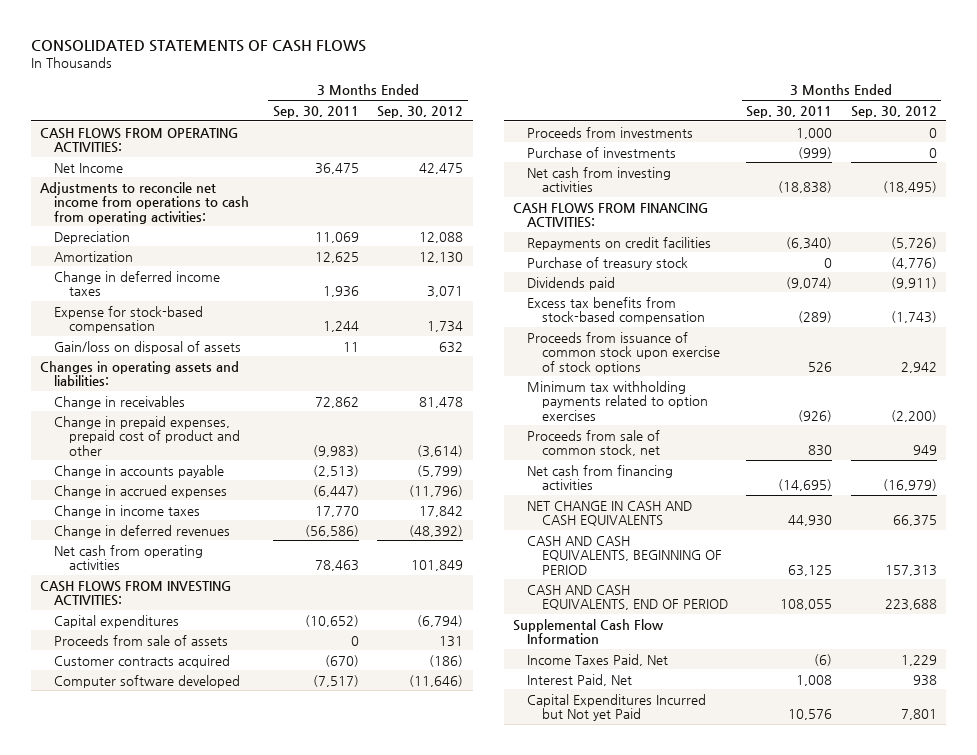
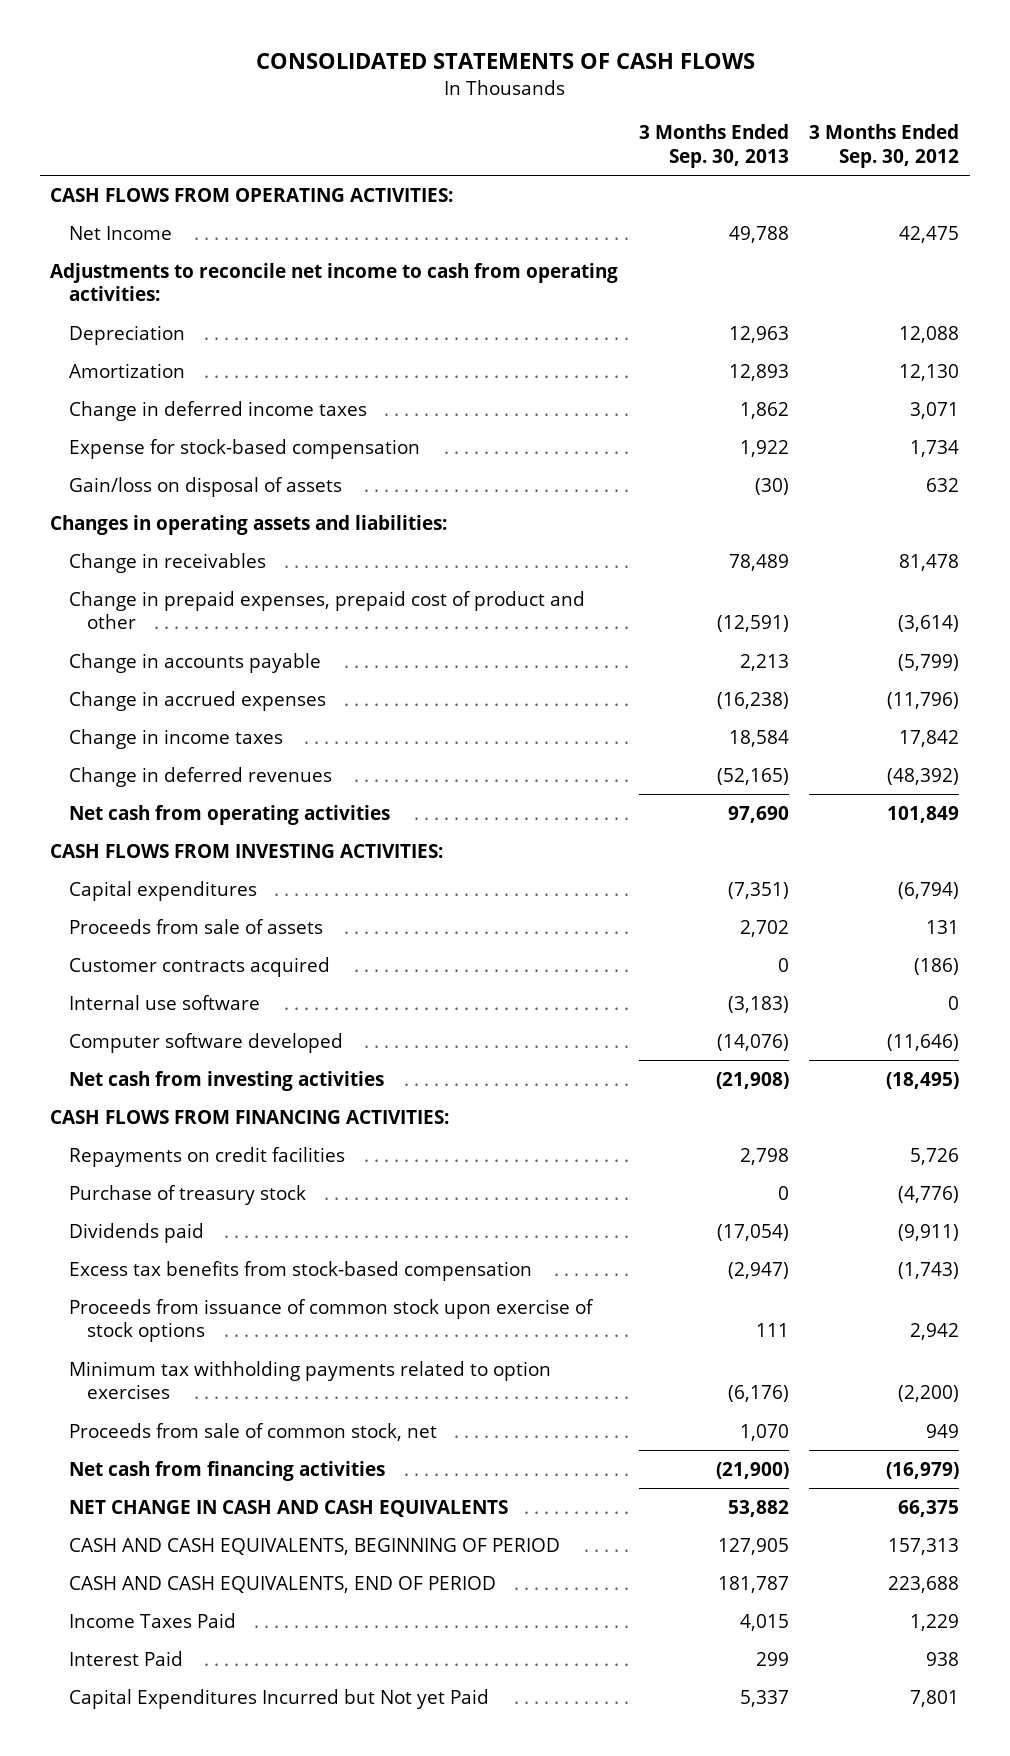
[273,105,360,118] Sep. 30, 2011 -> none
none -> [638,124,789,168] 3 Months Ended Sep. 30, 2013
[40,181,250,224] Adjustments to reconcile net income from operations to cash from operating activities: -> [50,262,619,302] Adjustments to reconcile net income to cash from operating activities:
none -> [68,994,260,1010] Internal use software
[527,126,694,138] Proceeds from investments -> none
[527,146,677,158] Purchase of investments -> none
[890,236,937,249] (5,726) -> [910,1147,960,1165] 5,726
[513,618,665,645] Supplemental Cash Flow Information -> none
[527,653,669,666] Income Taxes Paid, Net -> [68,1612,236,1628] Income Taxes Paid
[527,673,633,686] Interest Paid, Net -> [68,1650,183,1666] Interest Paid

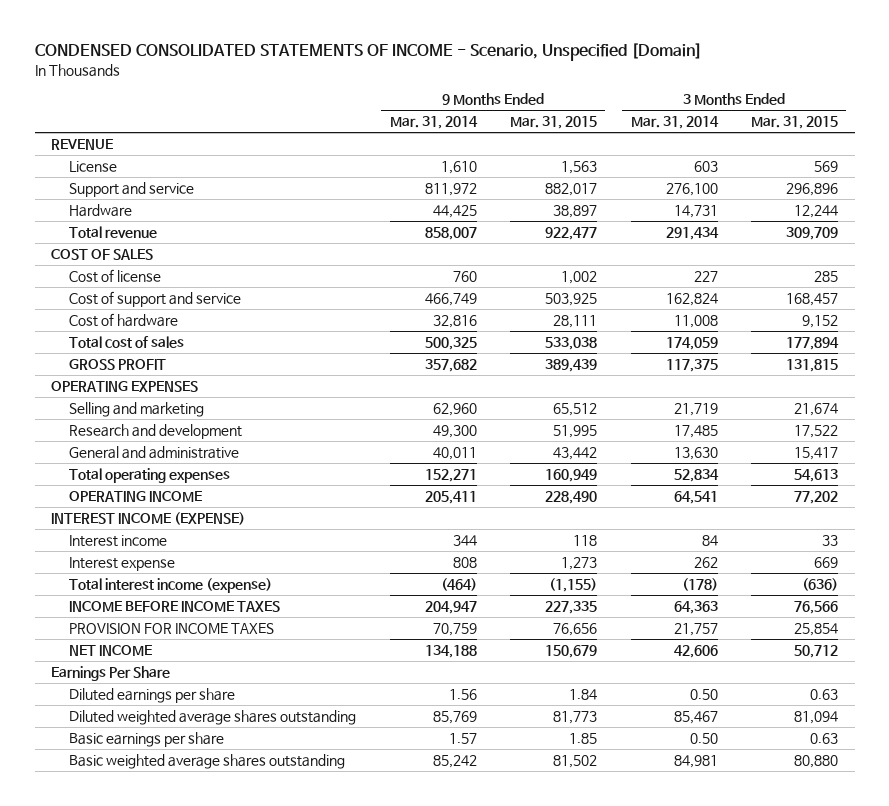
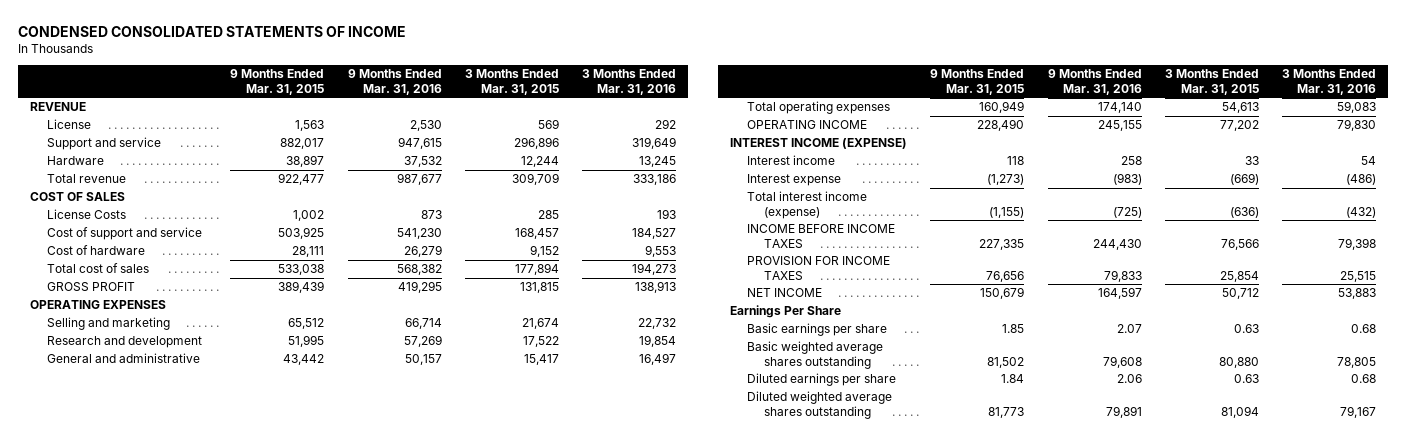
[34,43,702,62] CONDENSED CONSOLIDATED STATEMENTS OF INCOME - Scenario, Unspecified [Domain] -> [18,25,407,37] CONDENSED CONSOLIDATED STATEMENTS OF INCOME
[389,116,478,130] Mar. 31, 2014 -> none
[630,116,719,130] Mar. 31, 2014 -> none
none -> [347,69,442,95] 9 Months Ended Mar. 31, 2016
none -> [582,69,677,95] 3 Months Ended Mar. 31, 2016
[69,268,162,283] Cost of license -> [46,209,126,220] License Costs
[561,556,598,570] 1,273 -> [987,174,1025,186] (1,273)
[814,556,839,568] 669 -> [1230,173,1260,186] (669)
[69,687,236,703] Diluted earnings per share -> [746,373,896,387] Diluted earnings per share
[69,709,357,725] Diluted weighted average shares outstanding -> [746,391,892,419] Diluted weighted average shares outstanding

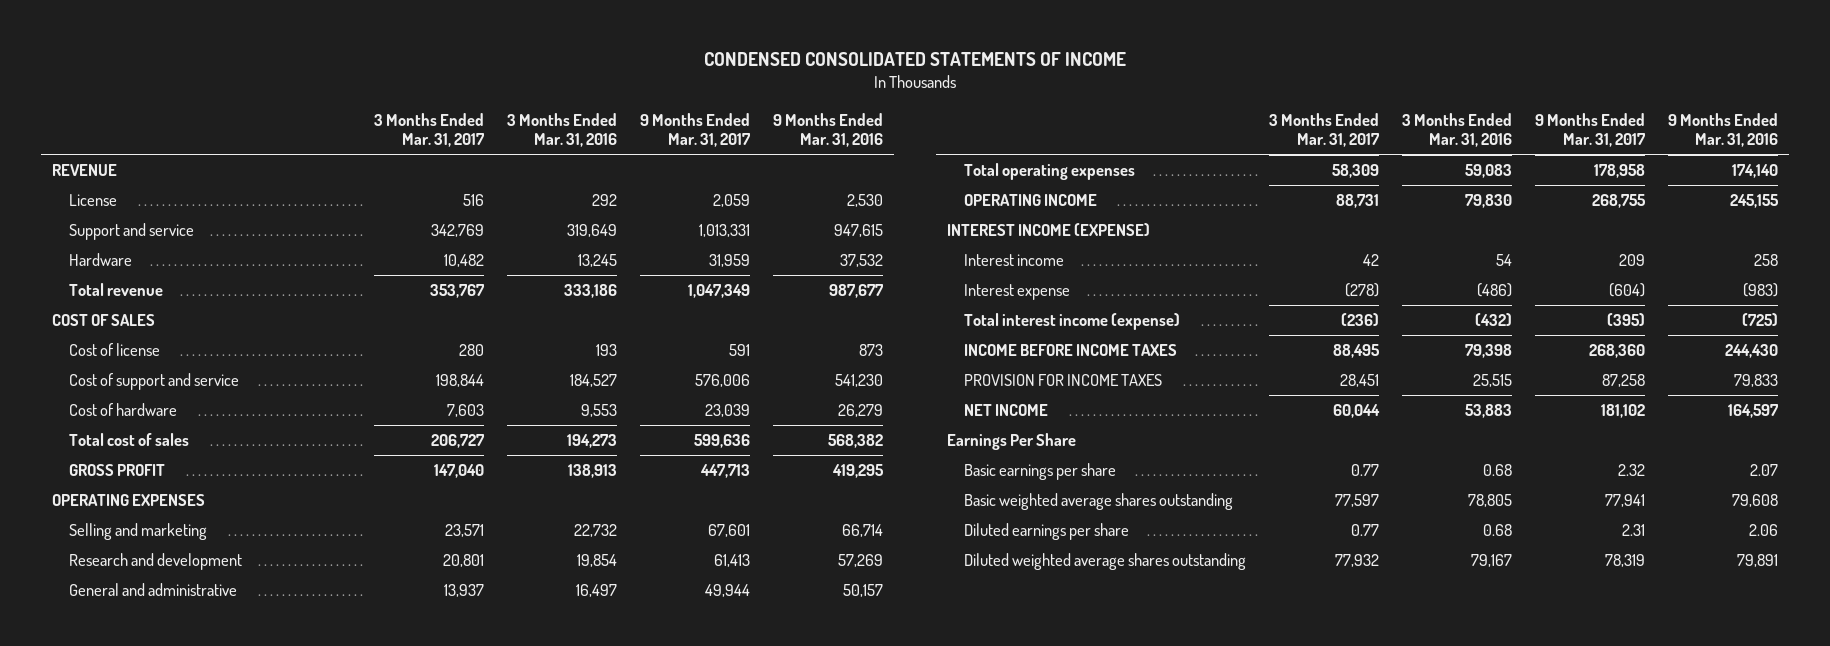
[230,69,325,95] 9 Months Ended Mar. 31, 2015 -> none
[465,69,560,95] 3 Months Ended Mar. 31, 2015 -> none
none -> [374,112,486,148] 3 Months Ended Mar. 31, 2017
none -> [639,112,751,148] 9 Months Ended Mar. 31, 2017
[46,209,126,220] License Costs -> [69,342,161,356] Cost of license

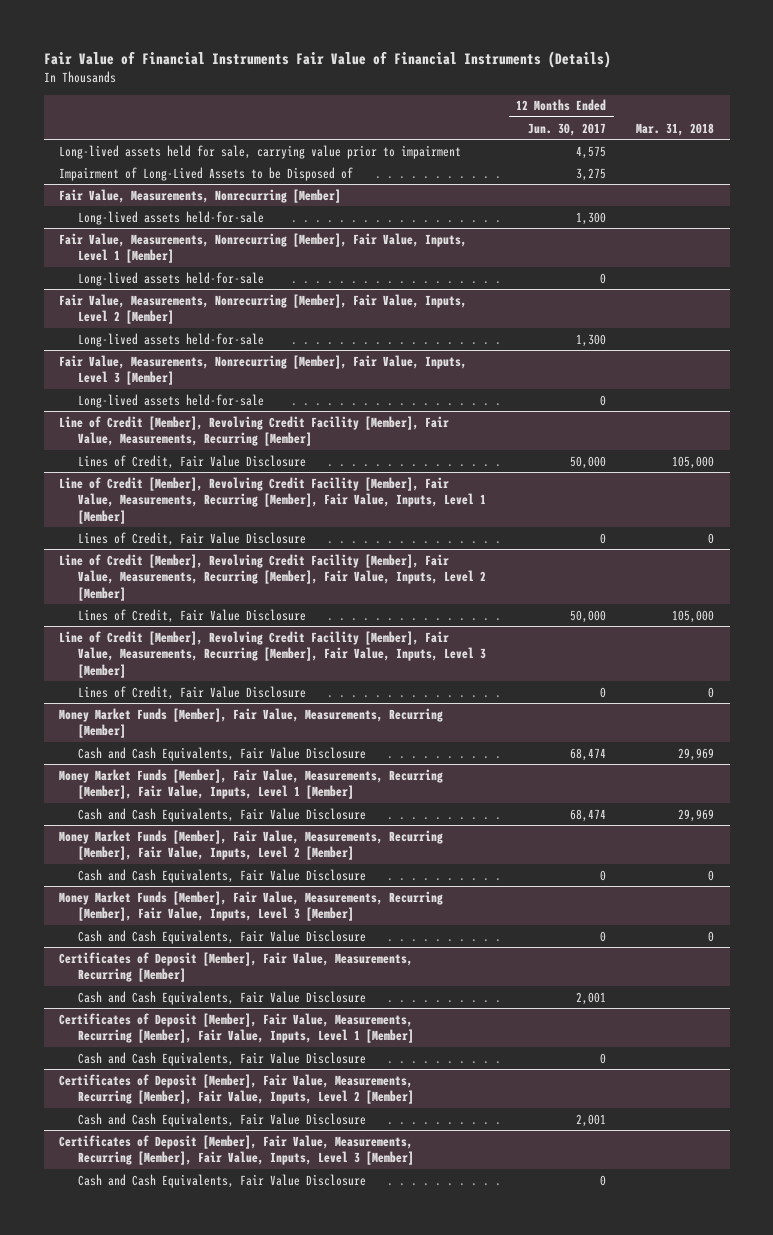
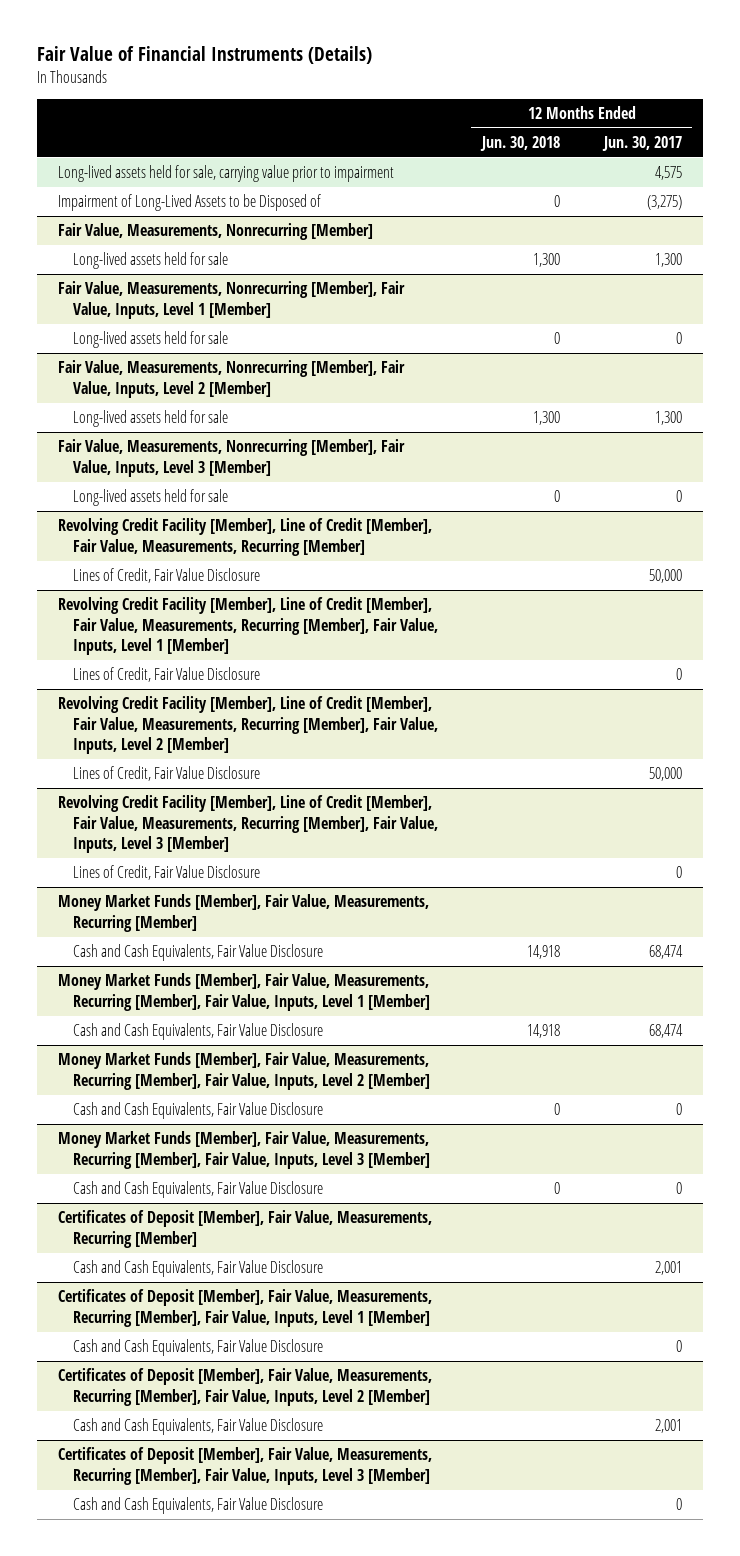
[43,51,611,69] Fair Value of Financial Instruments Fair Value of Financial Instruments (Details) -> [36,46,372,65] Fair Value of Financial Instruments (Details)
[636,122,715,136] Mar. 31, 2018 -> none
none -> [479,135,560,151] Jun. 30, 2018
[576,167,607,181] 3,275 -> [646,195,682,211] (3,275)
[77,210,264,225] Long-lived assets held-for-sale -> [72,252,228,270] Long-lived assets held for sale
[77,271,264,286] Long-lived assets held-for-sale -> [72,331,228,349] Long-lived assets held for sale
[77,332,264,347] Long-lived assets held-for-sale -> [72,410,228,428] Long-lived assets held for sale
[77,393,264,408] Long-lived assets held-for-sale -> [72,489,228,507] Long-lived assets held for sale
[59,415,450,447] Line of Credit [Member], Revolving Credit Facility [Member], Fair Value, Measurements, Recurring [Member] -> [58,518,433,556] Revolving Credit Facility [Member], Line of Credit [Member], Fair Value, Measurements, Recurring [Member]
[59,476,486,524] Line of Credit [Member], Revolving Credit Facility [Member], Fair Value, Measurements, Recurring [Member], Fair Value, Inputs, Level 1 [Member] -> [58,597,438,656] Revolving Credit Facility [Member], Line of Credit [Member], Fair Value, Measurements, Recurring [Member], Fair Value, Inputs, Level 1 [Member]
[59,553,486,601] Line of Credit [Member], Revolving Credit Facility [Member], Fair Value, Measurements, Recurring [Member], Fair Value, Inputs, Level 2 [Member] -> [58,696,438,755] Revolving Credit Facility [Member], Line of Credit [Member], Fair Value, Measurements, Recurring [Member], Fair Value, Inputs, Level 2 [Member]
[59,630,486,678] Line of Credit [Member], Revolving Credit Facility [Member], Fair Value, Measurements, Recurring [Member], Fair Value, Inputs, Level 3 [Member] -> [58,795,438,854] Revolving Credit Facility [Member], Line of Credit [Member], Fair Value, Measurements, Recurring [Member], Fair Value, Inputs, Level 3 [Member]

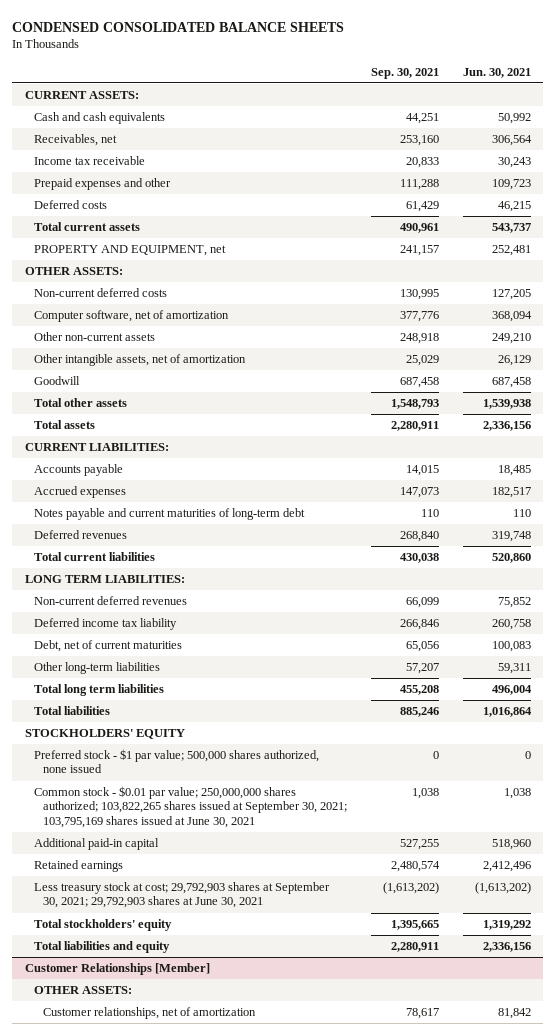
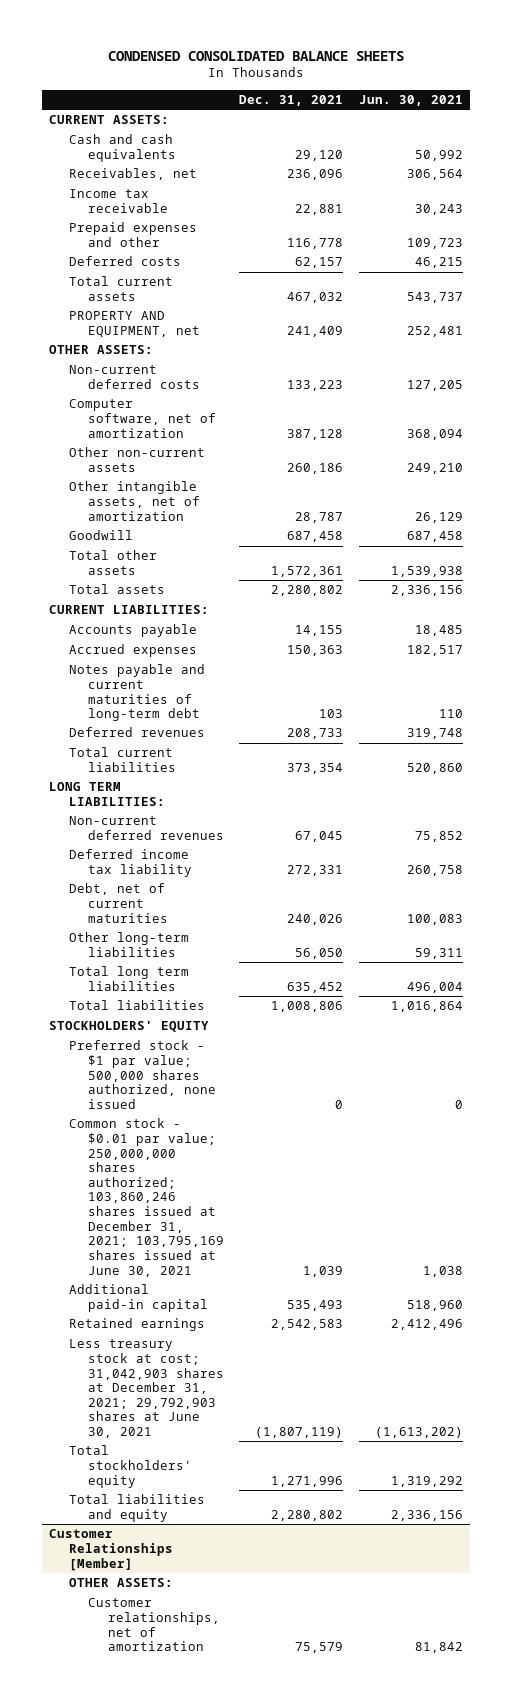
[370,67,439,79] Sep. 30, 2021 -> none
none -> [239,95,344,107] Dec. 31, 2021
[33,786,347,828] Common stock - $0.01 par value; 250,000,000 shares authorized; 103,822,265 shares issued at September 30, 2021; 103,795,169 shares issued at June 30, 2021 -> [68,1118,225,1277] Common stock - $0.01 par value; 250,000,000 shares authorized; 103,860,246 shares issued at December 31, 2021; 103,795,169 shares issued at June 30, 2021
[33,882,330,909] Less treasury stock at cost; 29,792,903 shares at September 30, 2021; 29,792,903 shares at June 30, 2021 -> [68,1339,225,1439] Less treasury stock at cost; 31,042,903 shares at December 31, 2021; 29,792,903 shares at June 30, 2021

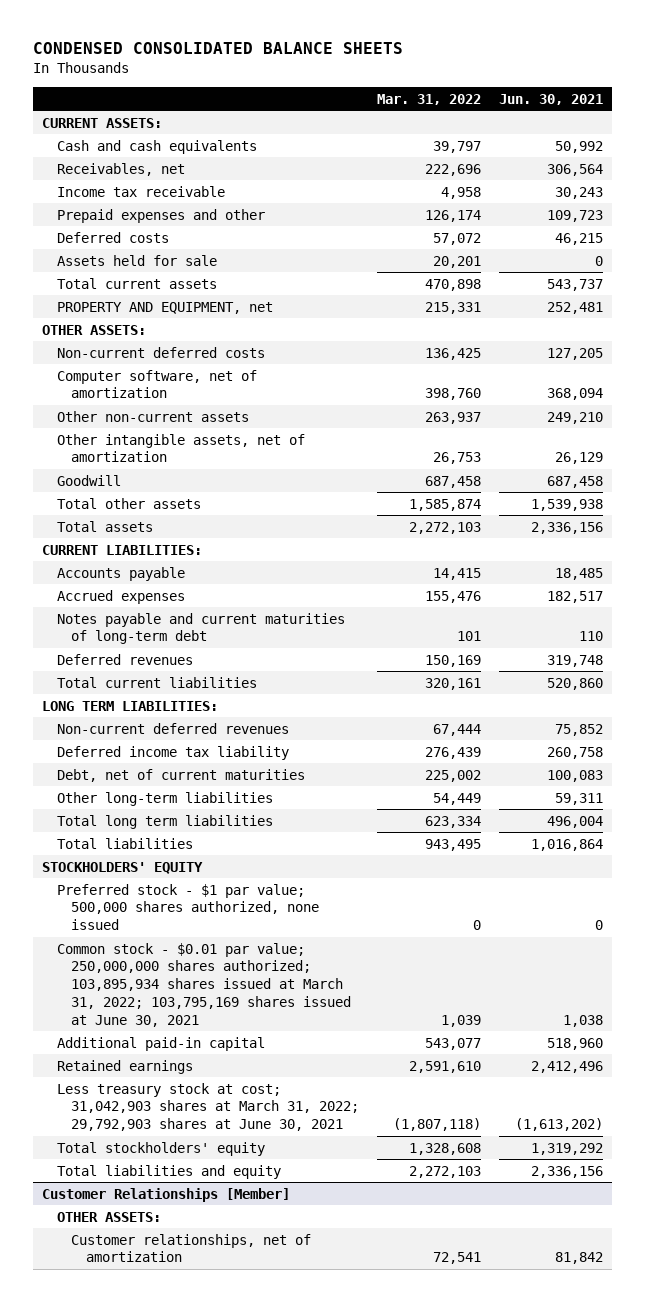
[239,95,344,107] Dec. 31, 2021 -> none
none -> [377,93,482,105] Mar. 31, 2022
none -> [56,254,217,266] Assets held for sale
[68,1118,225,1277] Common stock - $0.01 par value; 250,000,000 shares authorized; 103,860,246 shares issued at December 31, 2021; 103,795,169 shares issued at June 30, 2021 -> [56,942,352,1027] Common stock - $0.01 par value; 250,000,000 shares authorized; 103,895,934 shares issued at March 31, 2022; 103,795,169 shares issued at June 30, 2021
[68,1339,225,1439] Less treasury stock at cost; 31,042,903 shares at December 31, 2021; 29,792,903 shares at June 30, 2021 -> [56,1082,360,1132] Less treasury stock at cost; 31,042,903 shares at March 31, 2022; 29,792,903 shares at June 30, 2021

